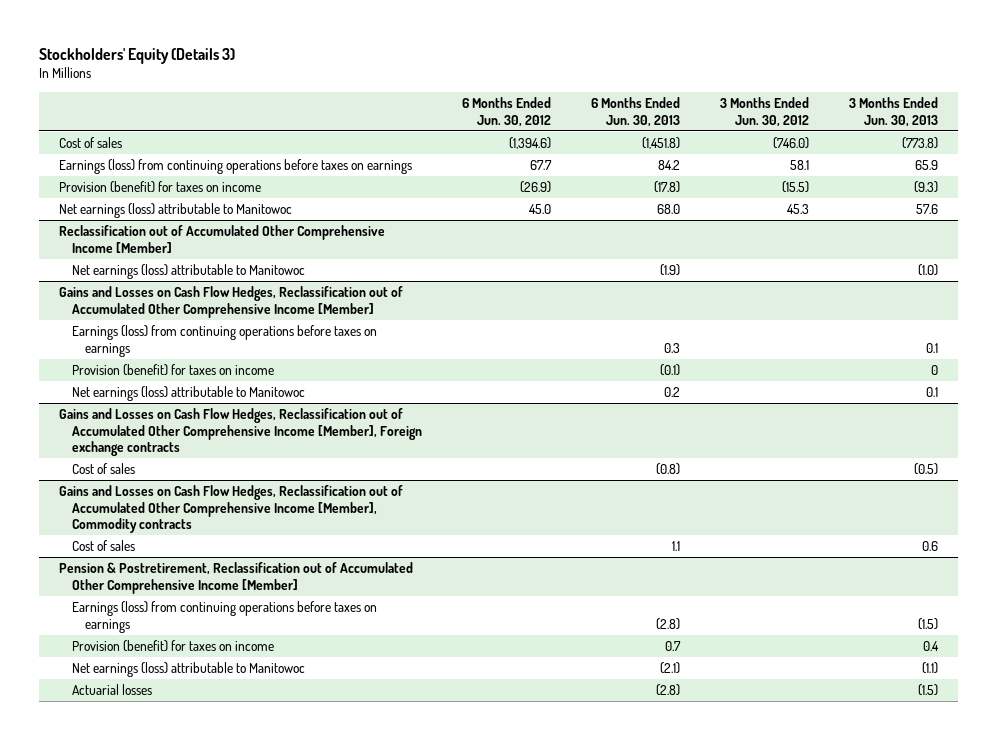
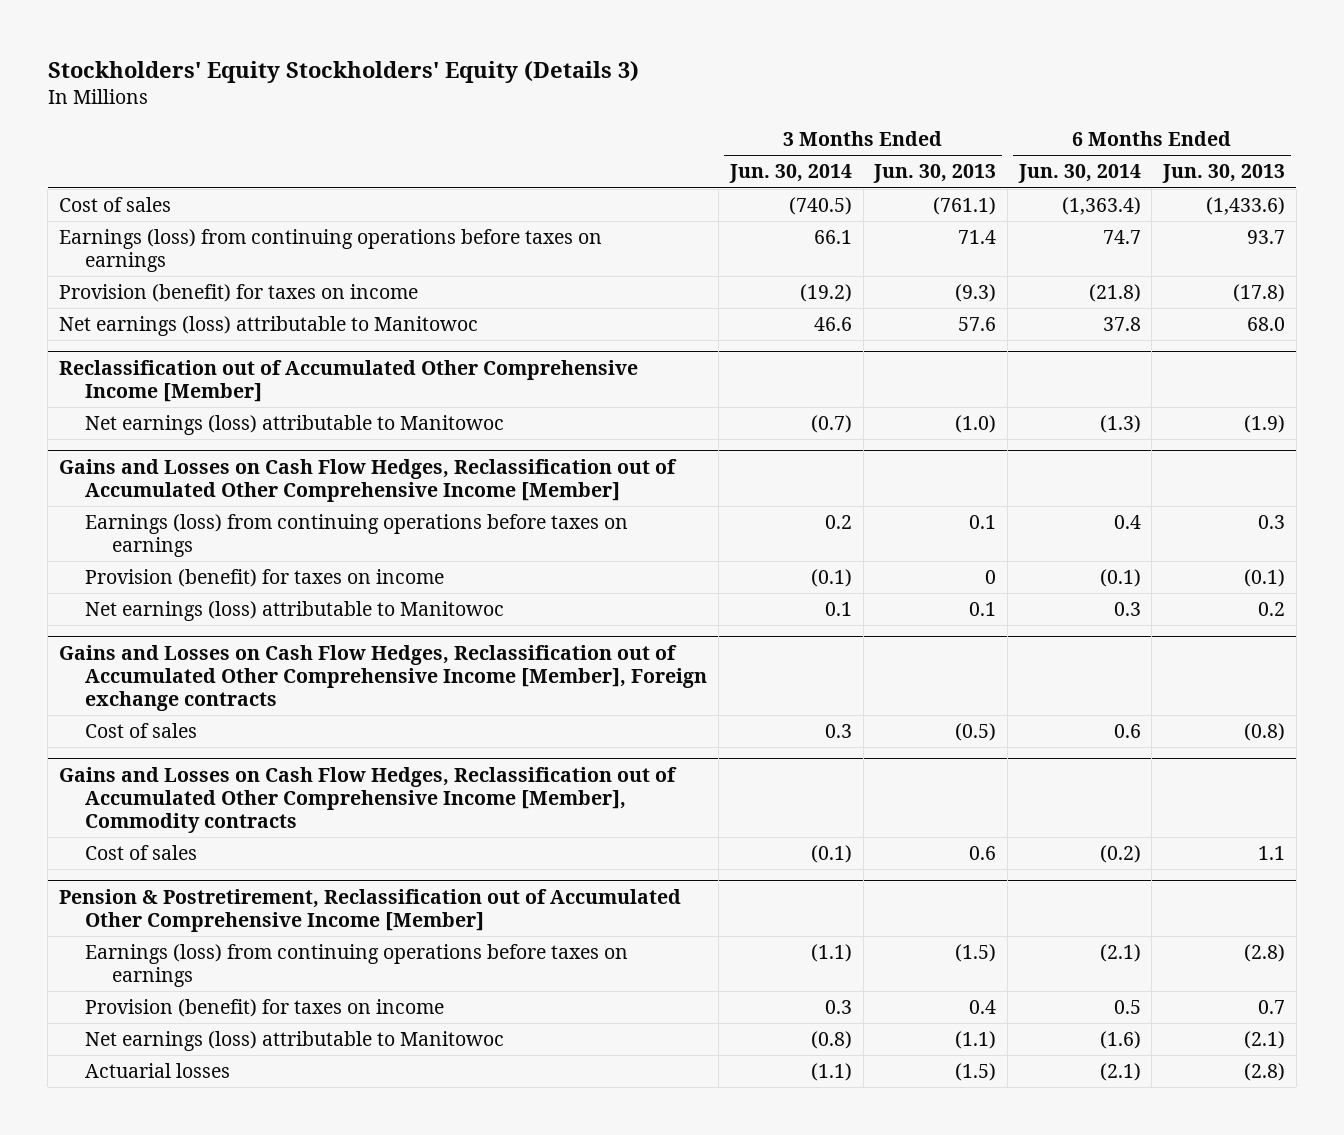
[39,48,236,65] Stockholders' Equity (Details 3) -> [47,60,639,83] Stockholders' Equity Stockholders' Equity (Details 3)
[462,97,552,127] 6 Months Ended Jun. 30, 2012 -> none
[720,97,810,127] 3 Months Ended Jun. 30, 2012 -> none
none -> [728,164,852,184] Jun. 30, 2014
none -> [1017,164,1141,184] Jun. 30, 2014
[642,137,681,150] (1,451.8) -> [1206,197,1286,216] (1,433.6)
[902,137,939,150] (773.8) -> [933,197,997,216] (761.1)
[658,160,681,171] 84.2 -> [1247,230,1286,245] 93.7
[915,160,939,171] 65.9 -> [958,230,997,245] 71.4

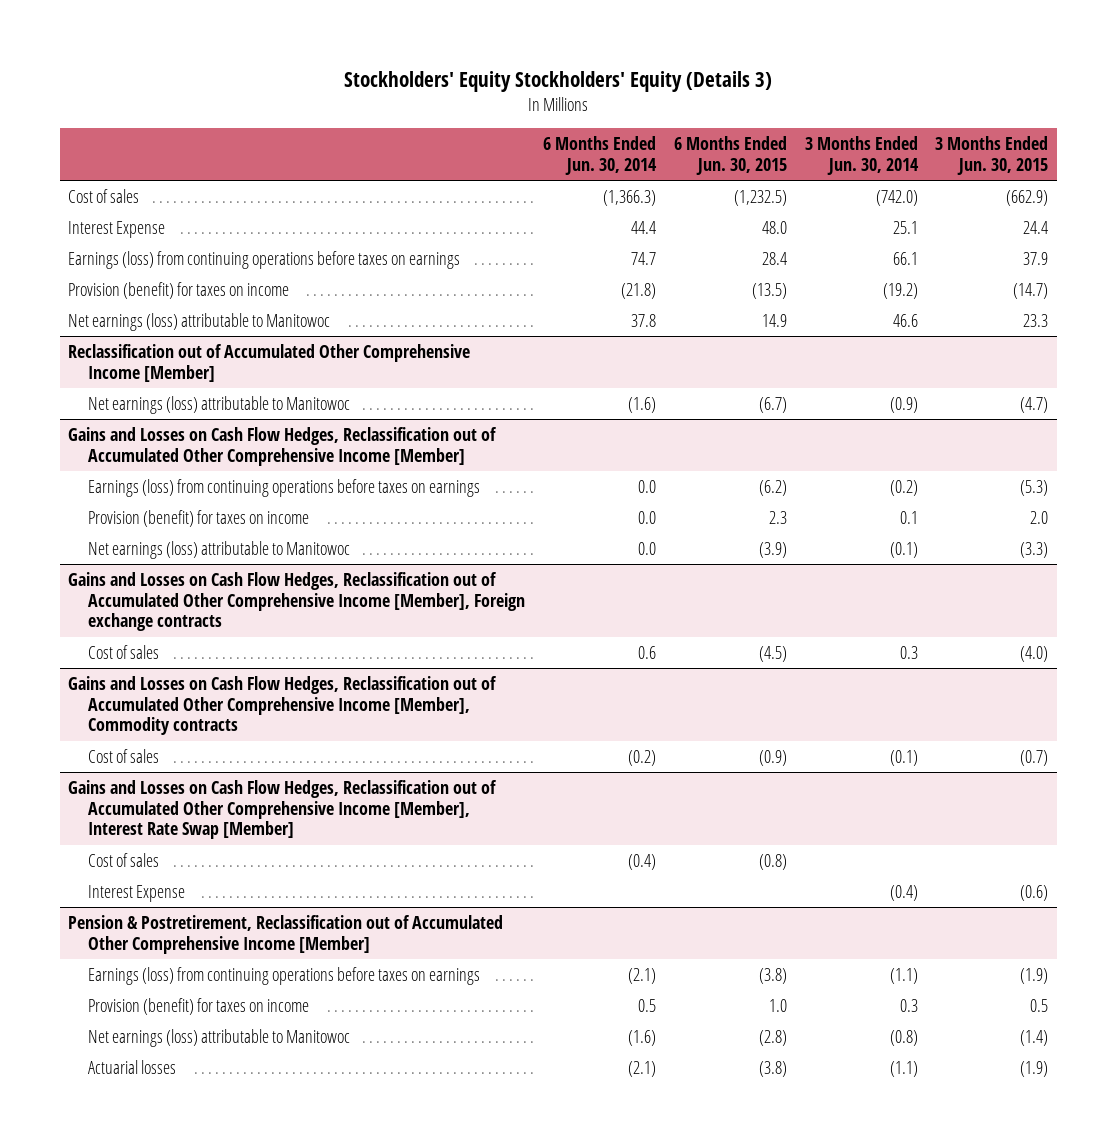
[873,164,997,184] Jun. 30, 2013 -> none
[1162,164,1286,184] Jun. 30, 2013 -> none
none -> [673,136,787,176] 6 Months Ended Jun. 30, 2015
none -> [935,136,1049,176] 3 Months Ended Jun. 30, 2015
[788,197,852,216] (740.5) -> [875,189,918,206] (742.0)
[1061,197,1141,216] (1,363.4) -> [602,189,656,206] (1,366.3)
none -> [68,220,166,238] Interest Expense
[810,415,852,434] (0.7) -> [889,396,918,413] (0.9)
[1099,415,1141,434] (1.3) -> [627,396,656,413] (1.6)
[824,515,852,530] 0.2 -> [889,479,918,496] (0.2)
[1113,515,1141,530] 0.4 -> [637,479,656,493] 0.0
[810,569,852,588] (0.1) -> [899,510,918,524] 0.1
[1099,569,1141,588] (0.1) -> [637,510,656,524] 0.0
[824,602,852,617] 0.1 -> [889,541,918,558] (0.1)
[1113,602,1141,617] 0.3 -> [637,541,656,555] 0.0
none -> [68,779,498,840] Gains and Losses on Cash Flow Hedges, Reclassification out of Accumulated Other Comprehensive Income [Member], Interest Rate Swap [Member]
none -> [87,852,159,867] Cost of sales
none -> [87,884,185,902] Interest Expense

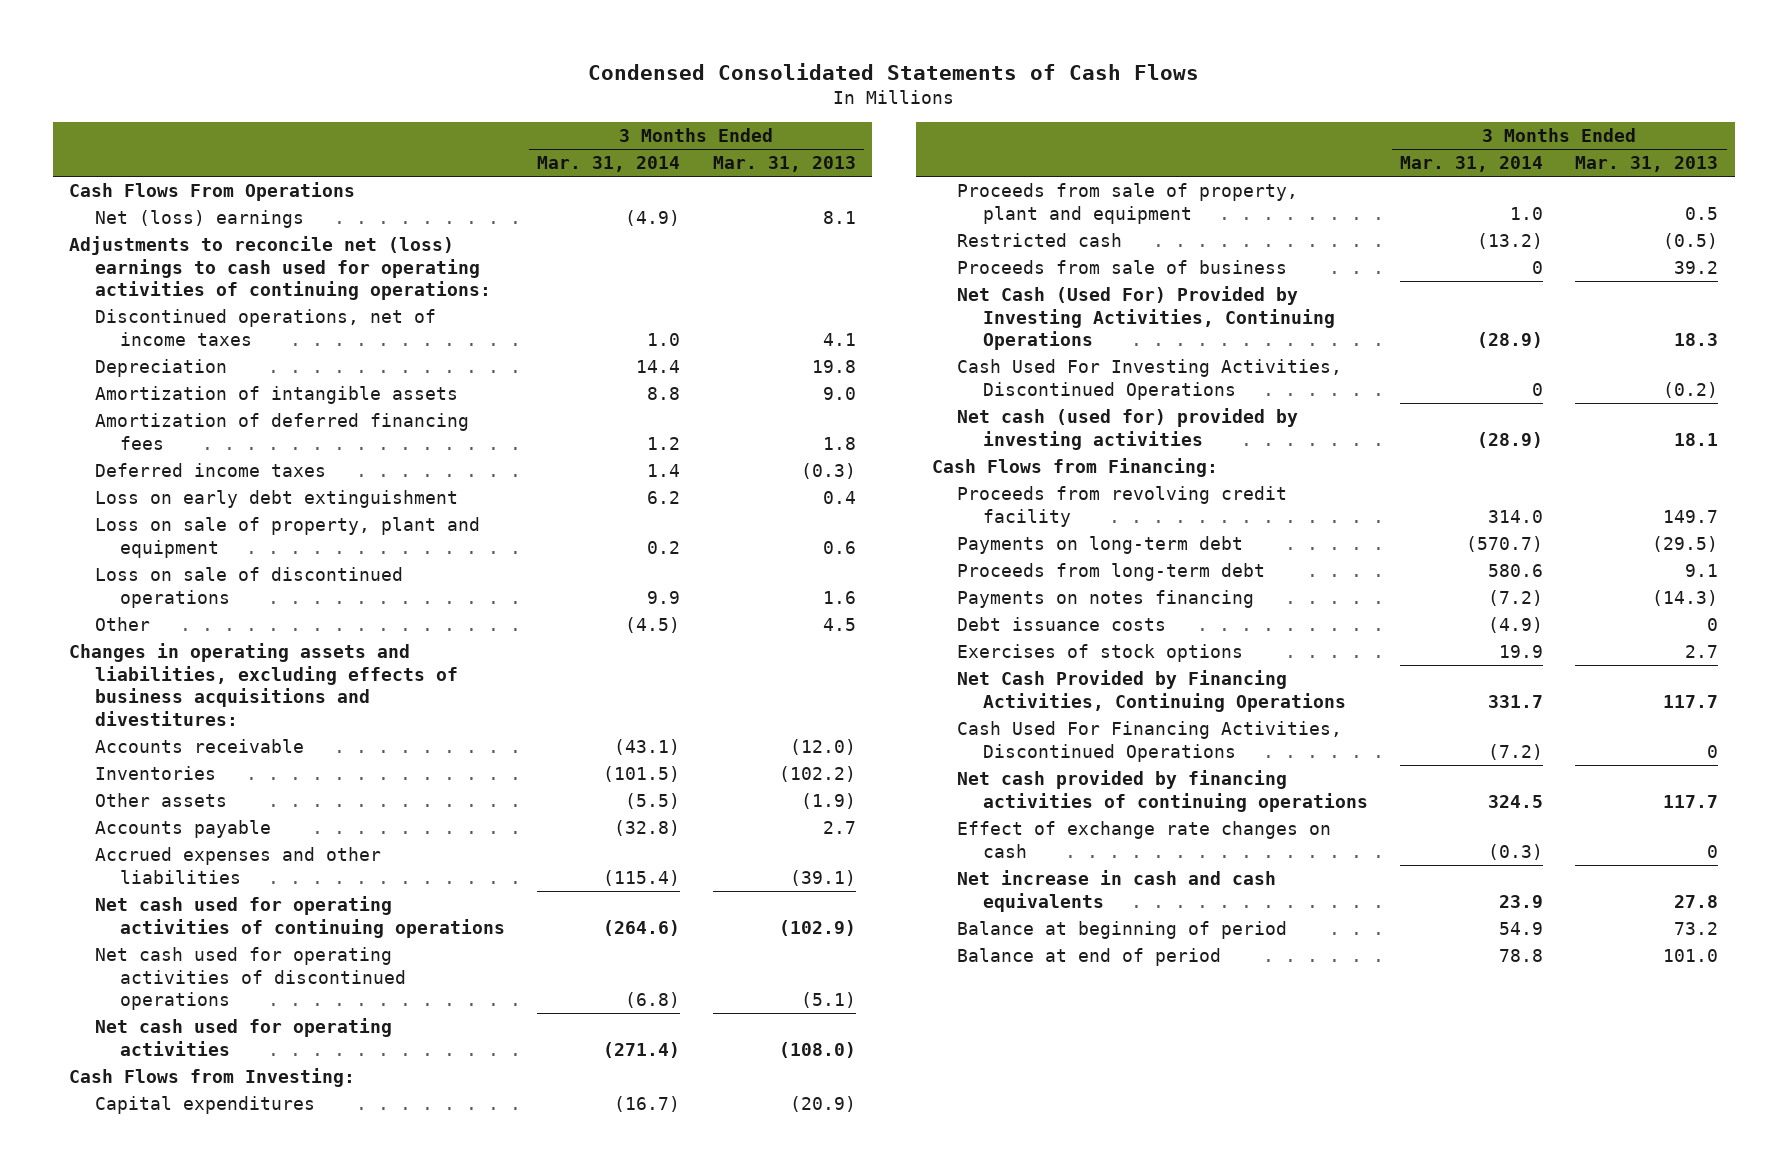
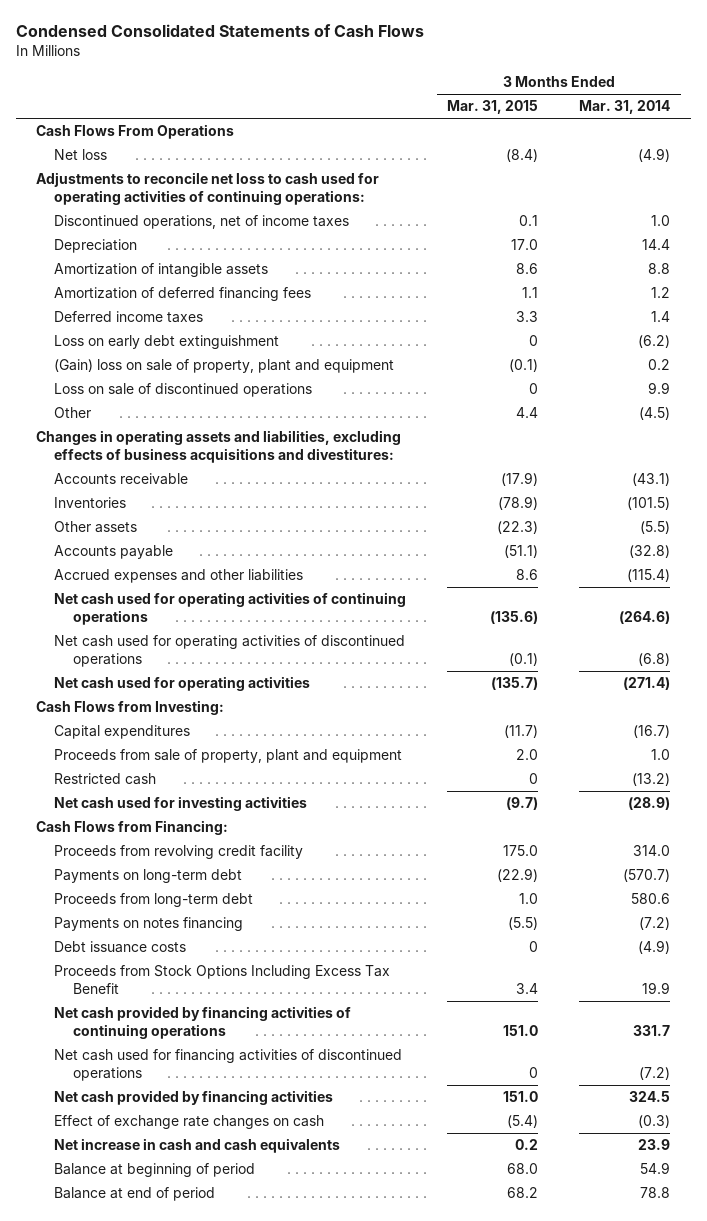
[712,156,856,173] Mar. 31, 2013 -> none
none -> [447,100,539,115] Mar. 31, 2015
[94,210,304,229] Net (loss) earnings -> [54,149,108,161] Net loss
[69,236,491,301] Adjustments to reconcile net (loss) earnings to cash used for operating activities of continuing operations: -> [36,172,380,205] Adjustments to reconcile net loss to cash used for operating activities of continuing operations:
[647,491,681,505] 6.2 -> [638,335,671,349] (6.2)
[94,517,480,558] Loss on sale of property, plant and equipment -> [54,359,395,374] (Gain) loss on sale of property, plant and equipment
[957,260,1288,275] Proceeds from sale of business -> none
[957,286,1335,351] Net Cash (Used For) Provided by Investing Activities, Continuing Operations -> none
[957,359,1343,400] Cash Used For Investing Activities, Discontinued Operations -> none
[957,408,1299,450] Net cash (used for) provided by investing activities -> [54,796,308,812] Net cash used for investing activities
[957,644,1244,663] Exercises of stock options -> [54,965,391,994] Proceeds from Stock Options Including Excess Tax Benefit
[957,670,1346,712] Net Cash Provided by Financing Activities, Continuing Operations -> [54,1006,352,1039] Net cash provided by financing activities of continuing operations
[957,721,1343,762] Cash Used For Financing Activities, Discontinued Operations -> [54,1049,403,1081] Net cash used for financing activities of discontinued operations
[957,770,1368,812] Net cash provided by financing activities of continuing operations -> [54,1090,334,1106] Net cash provided by financing activities

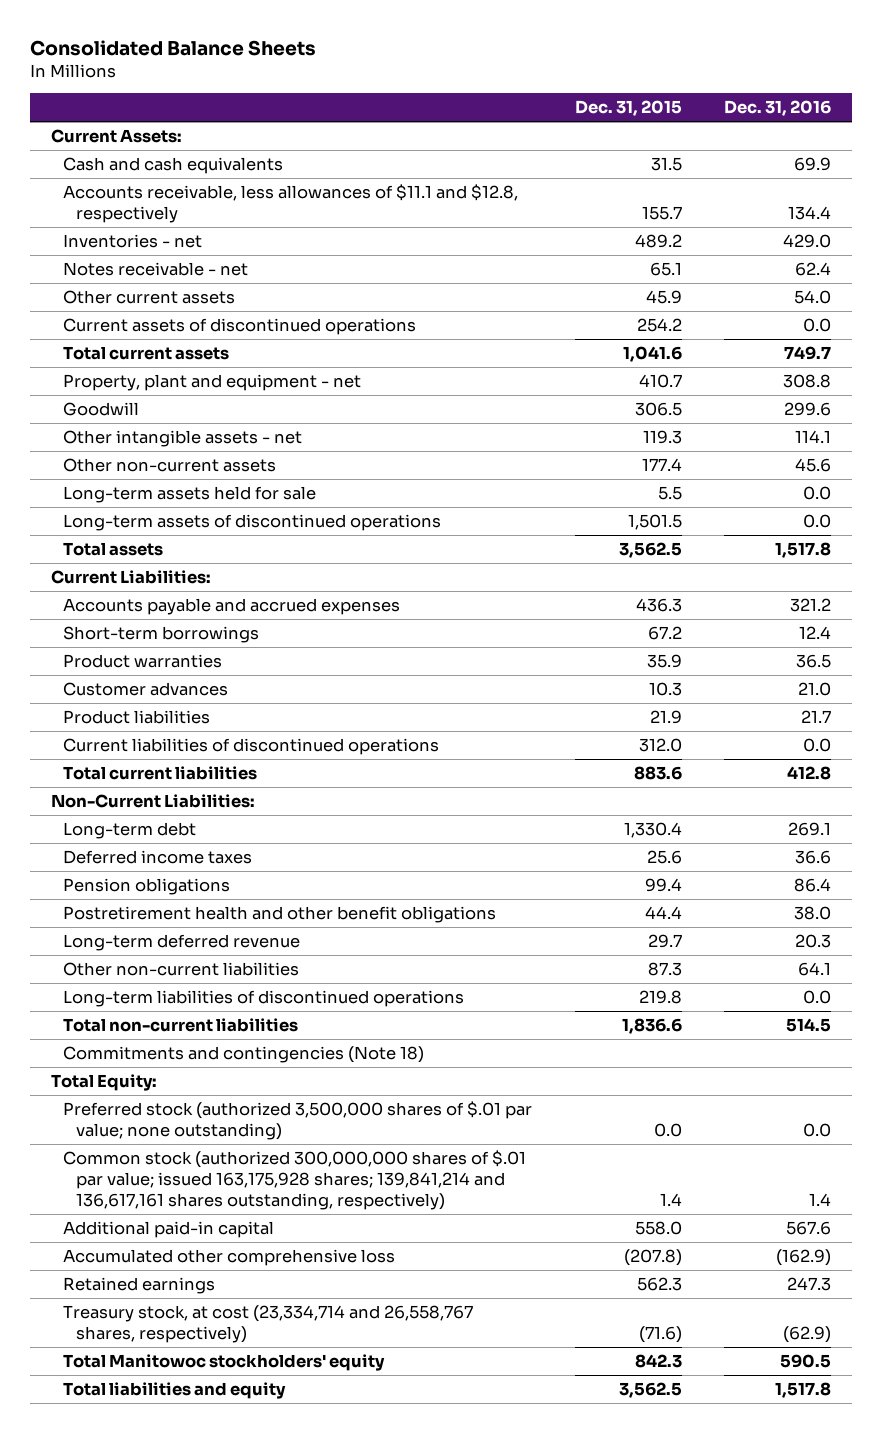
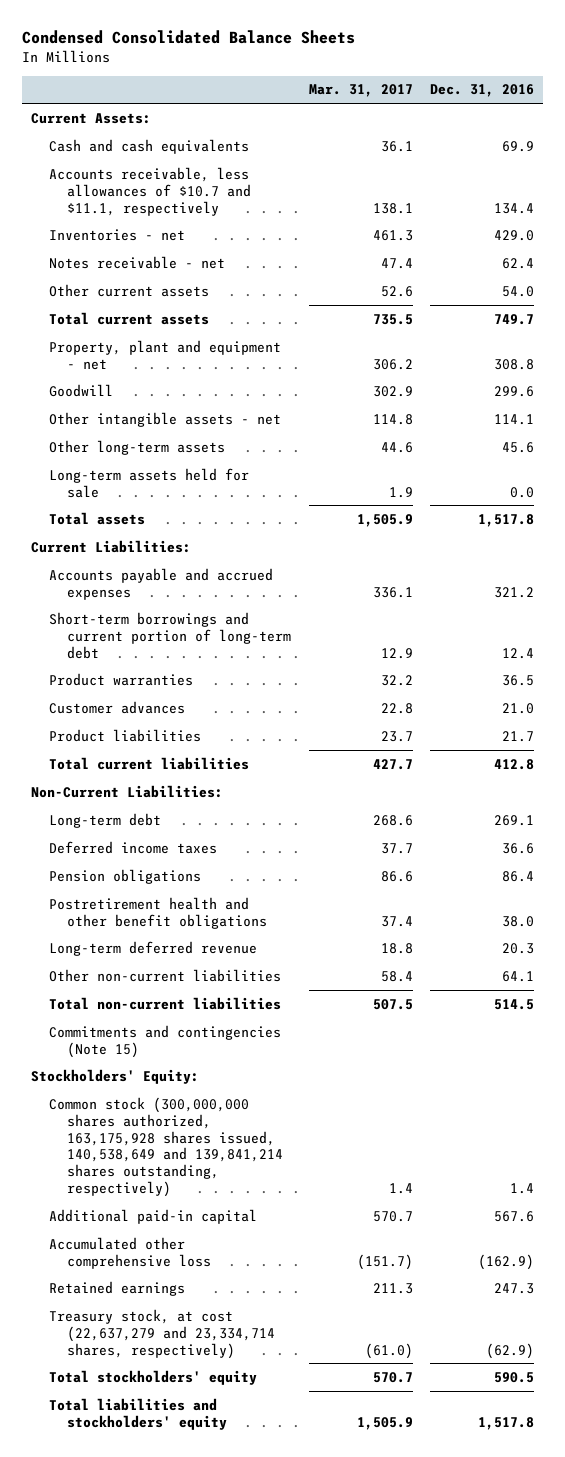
[29,39,316,56] Consolidated Balance Sheets -> [21,30,355,45] Condensed Consolidated Balance Sheets
[574,100,682,117] Dec. 31, 2015 -> none
none -> [308,84,413,98] Mar. 31, 2017
[63,184,519,223] Accounts receivable, less allowances of $11.1 and $12.8, respectively -> [48,166,251,216] Accounts receivable, less allowances of $10.7 and $11.1, respectively
[63,318,417,336] Current assets of discontinued operations -> none
[63,458,277,473] Other non-current assets -> [48,439,225,455] Other long-term assets
[63,514,442,532] Long-term assets of discontinued operations -> none
[63,626,260,644] Short-term borrowings -> [48,611,291,659] Short-term borrowings and current portion of long-term debt
[63,738,440,756] Current liabilities of discontinued operations -> none
[63,990,465,1008] Long-term liabilities of discontinued operations -> none
[63,1101,533,1140] Preferred stock (authorized 3,500,000 shares of $.01 par value; none outstanding) -> none
[63,1046,425,1064] Commitments and contingencies (Note 18) -> [48,1024,281,1058] Commitments and contingencies (Note 15)
[50,1074,157,1092] Total Equity: -> [30,1068,199,1084] Stockholders' Equity:
[63,1150,527,1210] Common stock (authorized 300,000,000 shares of $.01 par value; issued 163,175,928 shares; 139,841,214 and 136,617,161 shares outstanding, respectively) -> [48,1096,283,1198] Common stock (300,000,000 shares authorized, 163,175,928 shares issued, 140,538,649 and 139,841,214 shares outstanding, respectively)
[63,1305,474,1343] Treasury stock, at cost (23,334,714 and 26,558,767 shares, respectively) -> [48,1308,275,1359] Treasury stock, at cost (22,637,279 and 23,334,714 shares, respectively)
[63,1354,386,1372] Total Manitowoc stockholders' equity -> [48,1369,257,1385] Total stockholders' equity
[63,1382,287,1400] Total liabilities and equity -> [48,1397,227,1430] Total liabilities and stockholders' equity

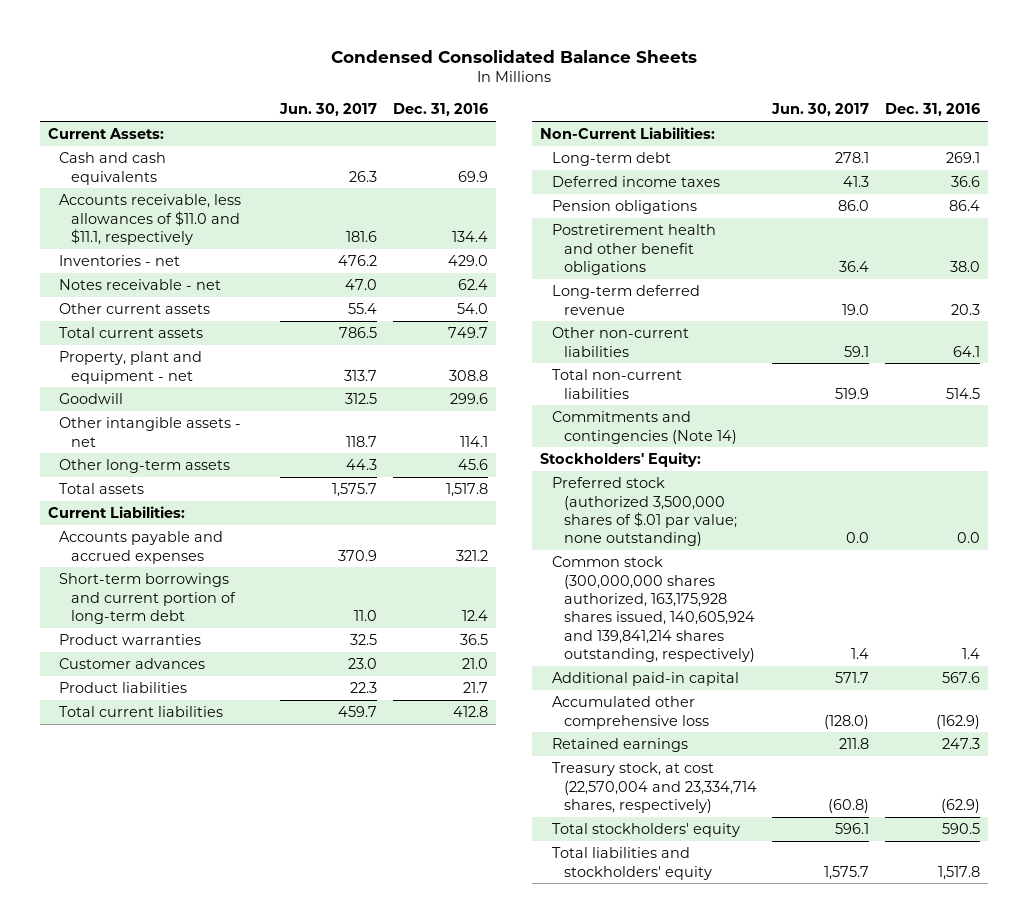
[308,84,413,98] Mar. 31, 2017 -> none
none -> [278,103,377,117] Jun. 30, 2017
[48,166,251,216] Accounts receivable, less allowances of $10.7 and $11.1, respectively -> [59,194,242,246] Accounts receivable, less allowances of $11.0 and $11.1, respectively
[48,467,249,498] Long-term assets held for sale -> none
[48,1024,281,1058] Commitments and contingencies (Note 15) -> [551,411,737,444] Commitments and contingencies (Note 14)
none -> [551,477,737,547] Preferred stock (authorized 3,500,000 shares of $.01 par value; none outstanding)
[48,1096,283,1198] Common stock (300,000,000 shares authorized, 163,175,928 shares issued, 140,538,649 and 139,841,214 shares outstanding, respectively) -> [551,556,755,663] Common stock (300,000,000 shares authorized, 163,175,928 shares issued, 140,605,924 and 139,841,214 shares outstanding, respectively)
[48,1308,275,1359] Treasury stock, at cost (22,637,279 and 23,334,714 shares, respectively) -> [551,762,757,814] Treasury stock, at cost (22,570,004 and 23,334,714 shares, respectively)

